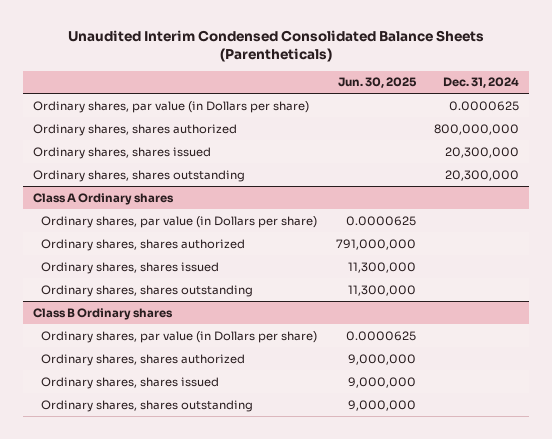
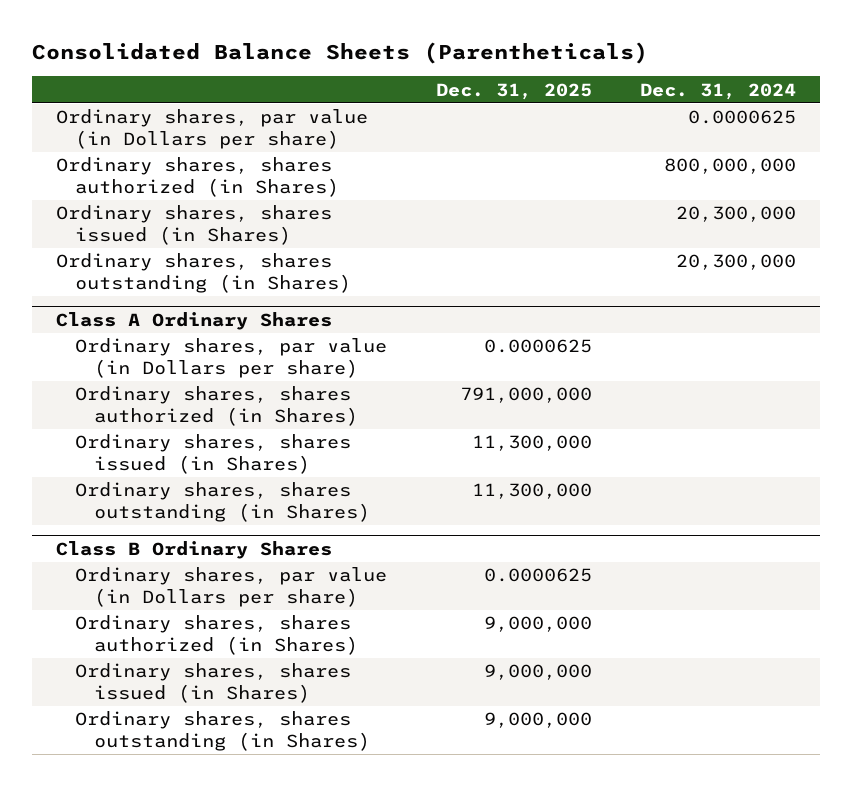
[68,30,485,63] Unaudited Interim Condensed Consolidated Balance Sheets (Parentheticals) -> [32,41,649,64] Consolidated Balance Sheets (Parentheticals)
[337,77,417,89] Jun. 30, 2025 -> none
none -> [435,82,592,100] Dec. 31, 2025
[32,123,237,136] Ordinary shares, shares authorized -> [56,157,340,197] Ordinary shares, shares authorized (in Shares)
[32,146,211,159] Ordinary shares, shares issued -> [56,205,333,245] Ordinary shares, shares issued (in Shares)
[32,169,245,182] Ordinary shares, shares outstanding -> [56,253,352,293] Ordinary shares, shares outstanding (in Shares)
[32,192,174,205] Class A Ordinary shares -> [56,311,333,330] Class A Ordinary Shares
[41,238,246,251] Ordinary shares, shares authorized -> [75,386,359,426] Ordinary shares, shares authorized (in Shares)
[41,261,220,274] Ordinary shares, shares issued -> [75,434,352,474] Ordinary shares, shares issued (in Shares)
[41,284,254,297] Ordinary shares, shares outstanding -> [75,482,371,522] Ordinary shares, shares outstanding (in Shares)
[32,307,173,320] Class B Ordinary shares -> [56,540,333,559] Class B Ordinary Shares
[41,353,246,366] Ordinary shares, shares authorized -> [75,615,359,655] Ordinary shares, shares authorized (in Shares)
[41,376,220,389] Ordinary shares, shares issued -> [75,663,352,703] Ordinary shares, shares issued (in Shares)
[41,399,254,412] Ordinary shares, shares outstanding -> [75,711,371,751] Ordinary shares, shares outstanding (in Shares)

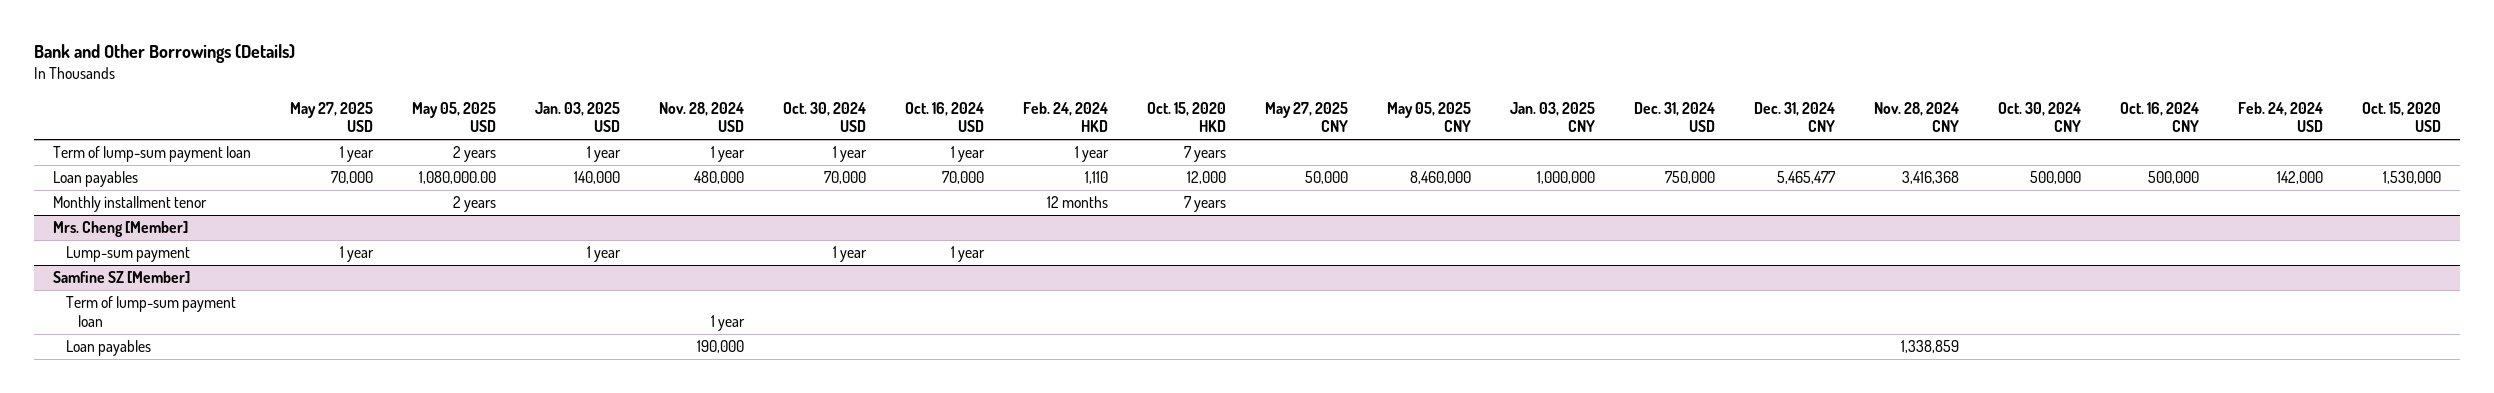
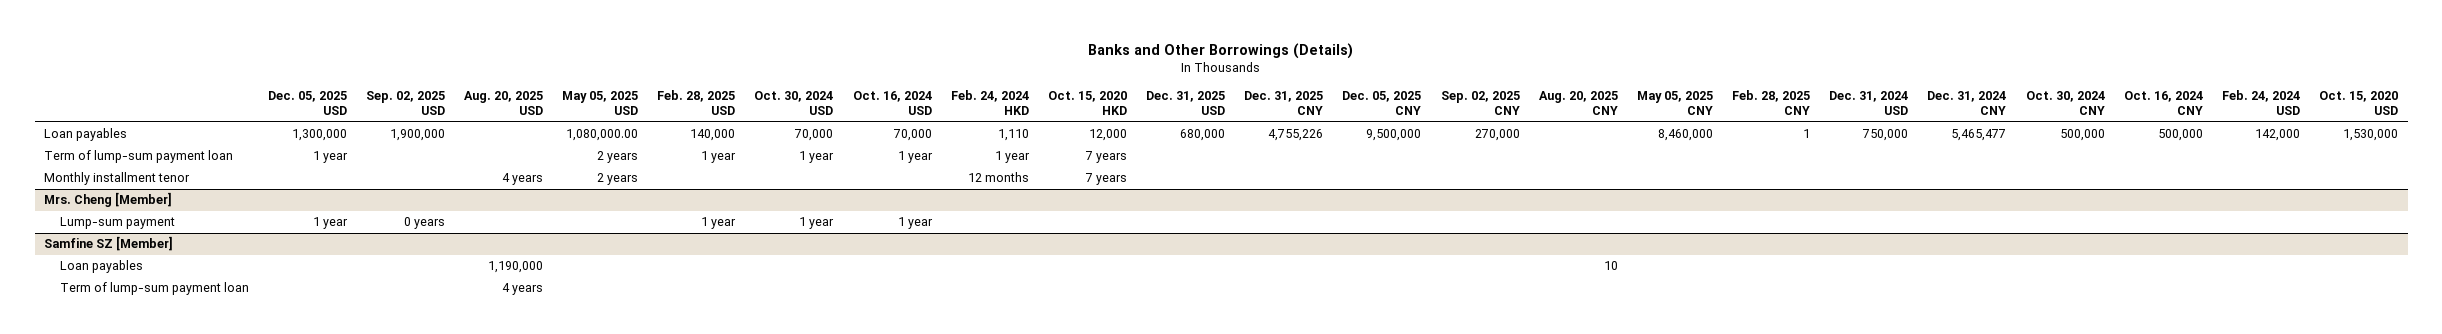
[33,44,295,64] Bank and Other Borrowings (Details) -> [1088,42,1354,59] Banks and Other Borrowings (Details)
[290,101,374,133] May 27, 2025 USD -> none
[535,101,621,133] Jan. 03, 2025 USD -> none
[659,101,745,133] Nov. 28, 2024 USD -> none
[1264,101,1348,133] May 27, 2025 CNY -> none
[1509,101,1595,133] Jan. 03, 2025 CNY -> none
[1873,101,1959,133] Nov. 28, 2024 CNY -> none
none -> [267,90,347,116] Dec. 05, 2025 USD
none -> [365,90,445,116] Sep. 02, 2025 USD
none -> [463,90,543,116] Aug. 20, 2025 USD
none -> [657,89,736,116] Feb. 28, 2025 USD
none -> [1146,90,1226,116] Dec. 31, 2025 USD
none -> [1244,90,1324,116] Dec. 31, 2025 CNY
none -> [1342,90,1422,116] Dec. 05, 2025 CNY
none -> [1440,90,1520,116] Sep. 02, 2025 CNY
none -> [1538,90,1618,116] Aug. 20, 2025 CNY
none -> [1732,89,1811,116] Feb. 28, 2025 CNY
[53,146,252,163] Term of lump-sum payment loan -> [44,150,234,164] Term of lump-sum payment loan
[65,296,236,327] Term of lump-sum payment loan -> [59,282,249,296] Term of lump-sum payment loan

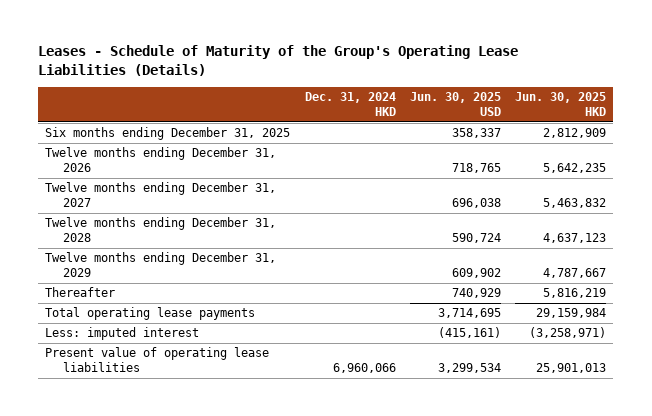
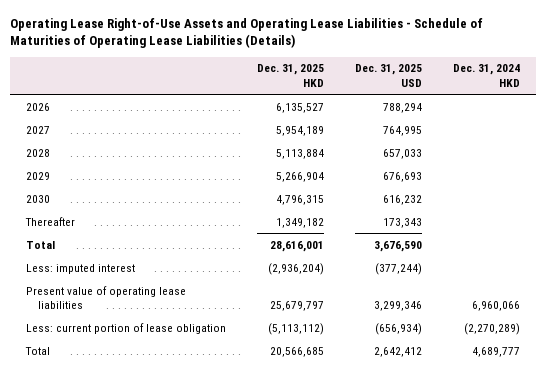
[38,45,519,76] Leases - Schedule of Maturity of the Group's Operating Lease Liabilities (Details) -> [10,17,484,49] Operating Lease Right-of-Use Assets and Operating Lease Liabilities - Schedule of Maturities of Operating Lease Liabilities (Details)
[409,92,501,116] Jun. 30, 2025 USD -> none
[515,92,607,116] Jun. 30, 2025 HKD -> none
none -> [256,64,324,87] Dec. 31, 2025 HKD
none -> [354,64,422,87] Dec. 31, 2025 USD
[45,127,291,141] Six months ending December 31, 2025 -> none
[45,147,277,173] Twelve months ending December 31, 2026 -> [25,102,50,111] 2026
[45,182,277,208] Twelve months ending December 31, 2027 -> [25,125,50,134] 2027
[45,217,277,243] Twelve months ending December 31, 2028 -> [25,148,50,157] 2028
[45,252,277,278] Twelve months ending December 31, 2029 -> [25,171,50,180] 2029
none -> [25,194,50,203] 2030
[45,307,256,321] Total operating lease payments -> [25,240,55,249] Total
none -> [25,322,226,334] Less: current portion of lease obligation
none -> [24,346,50,355] Total

